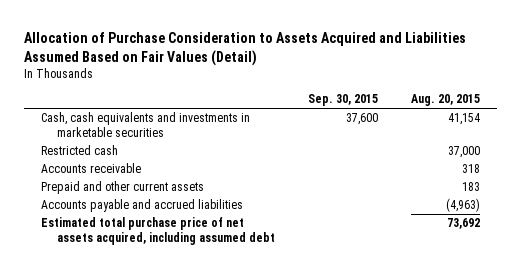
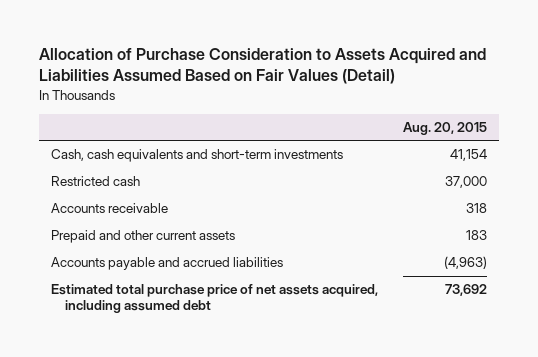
[308,94,379,107] Sep. 30, 2015 -> none
[40,112,250,137] Cash, cash equivalents and investments in marketable securities -> [51,149,344,163] Cash, cash equivalents and short-term investments

